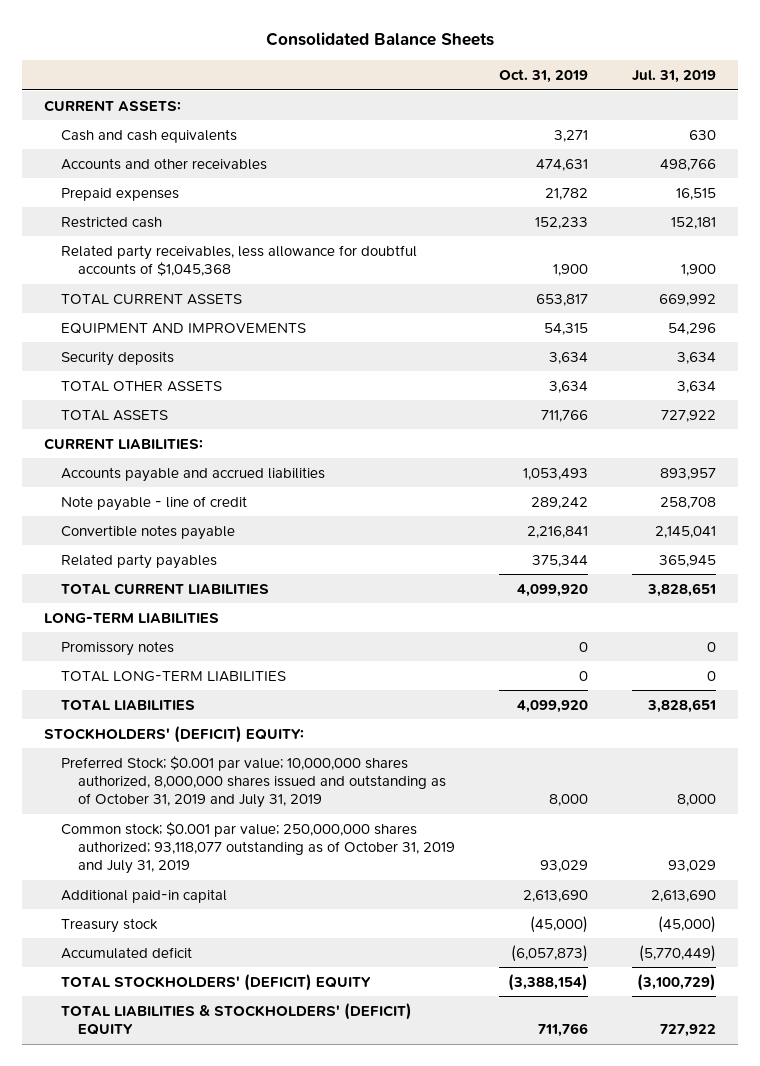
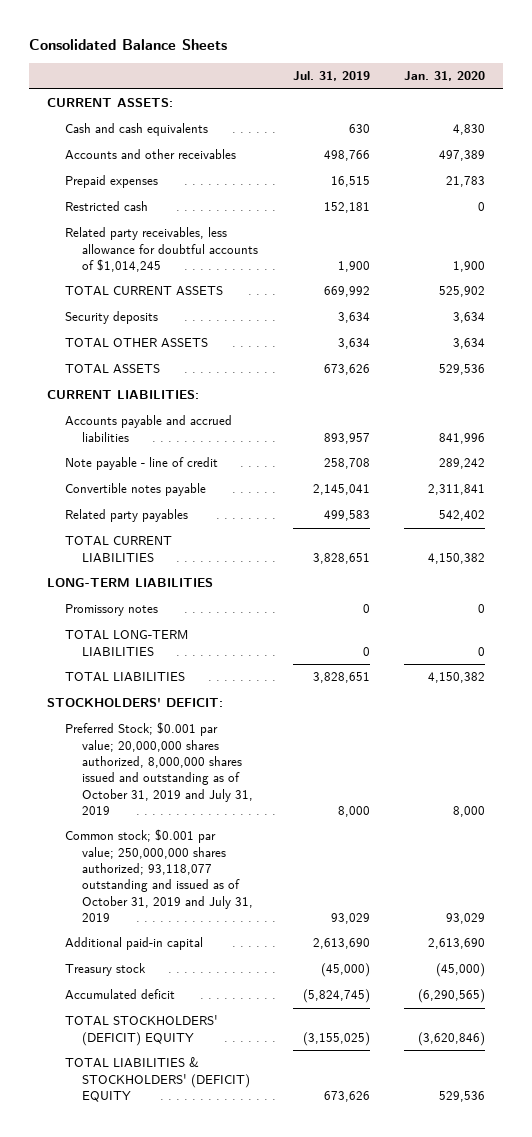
[499,69,589,84] Oct. 31, 2019 -> none
none -> [404,71,486,82] Jan. 31, 2020
[61,244,418,277] Related party receivables, less allowance for doubtful accounts of $1,045,368 -> [64,227,259,273] Related party receivables, less allowance for doubtful accounts of $1,014,245
[61,322,307,334] EQUIPMENT AND IMPROVEMENTS -> none
[660,409,716,422] 727,922 -> [323,364,370,376] 673,626
[658,554,716,567] 365,945 -> [323,510,370,522] 499,583
[44,725,305,743] STOCKHOLDERS' (DEFICIT) EQUITY: -> [46,698,223,708] STOCKHOLDERS' DEFICIT:
[61,755,447,809] Preferred Stock; $0.001 par value; 10,000,000 shares authorized, 8,000,000 shares issued and outstanding as of October 31, 2019 and July 31, 2019 -> [64,722,254,815] Preferred Stock; $0.001 par value; 20,000,000 shares authorized, 8,000,000 shares issued and outstanding as of October 31, 2019 and July 31, 2019
[61,821,456,875] Common stock; $0.001 par value; 250,000,000 shares authorized; 93,118,077 outstanding as of October 31, 2019 and July 31, 2019 -> [64,829,254,922] Common stock; $0.001 par value; 250,000,000 shares authorized; 93,118,077 outstanding and issued as of October 31, 2019 and July 31, 2019
[638,944,716,962] (5,770,449) -> [302,989,370,1004] (5,824,745)
[636,973,716,991] (3,100,729) -> [302,1031,370,1046] (3,155,025)
[659,1024,716,1038] 727,922 -> [323,1091,370,1103] 673,626

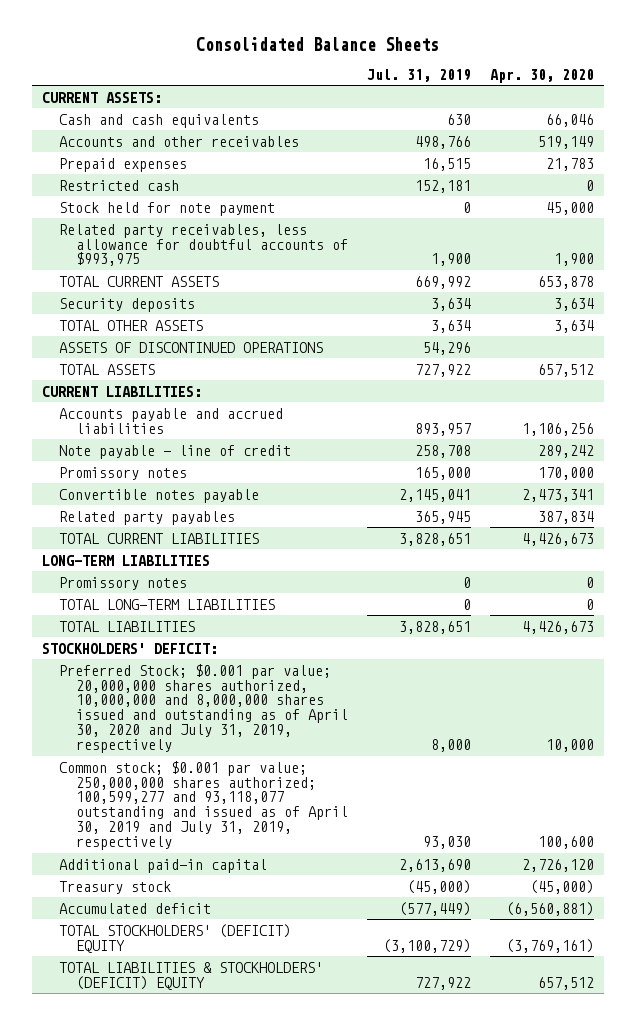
[404,71,486,82] Jan. 31, 2020 -> none
none -> [490,68,595,83] Apr. 30, 2020
none -> [58,201,275,216] Stock held for note payment
[64,227,259,273] Related party receivables, less allowance for doubtful accounts of $1,014,245 -> [58,223,348,267] Related party receivables, less allowance for doubtful accounts of $993,975
none -> [58,341,323,353] ASSETS OF DISCONTINUED OPERATIONS
[323,364,370,376] 673,626 -> [414,363,471,377] 727,922
none -> [58,466,187,480] Promissory notes
[323,510,370,522] 499,583 -> [414,510,471,524] 365,945
[64,722,254,815] Preferred Stock; $0.001 par value; 20,000,000 shares authorized, 8,000,000 shares issued and outstanding as of October 31, 2019 and July 31, 2019 -> [58,663,348,754] Preferred Stock; $0.001 par value; 20,000,000 shares authorized, 10,000,000 and 8,000,000 shares issued and outstanding as of April 30, 2020 and July 31, 2019, respectively
[64,829,254,922] Common stock; $0.001 par value; 250,000,000 shares authorized; 93,118,077 outstanding and issued as of October 31, 2019 and July 31, 2019 -> [58,760,348,851] Common stock; $0.001 par value; 250,000,000 shares authorized; 100,599,277 and 93,118,077 outstanding and issued as of April 30, 2019 and July 31, 2019, respectively
[330,912,370,924] 93,029 -> [422,836,471,850] 93,030
[302,989,370,1004] (5,824,745) -> [398,901,471,916] (577,449)
[302,1031,370,1046] (3,155,025) -> [382,938,471,953] (3,100,729)
[323,1091,370,1103] 673,626 -> [414,976,471,990] 727,922

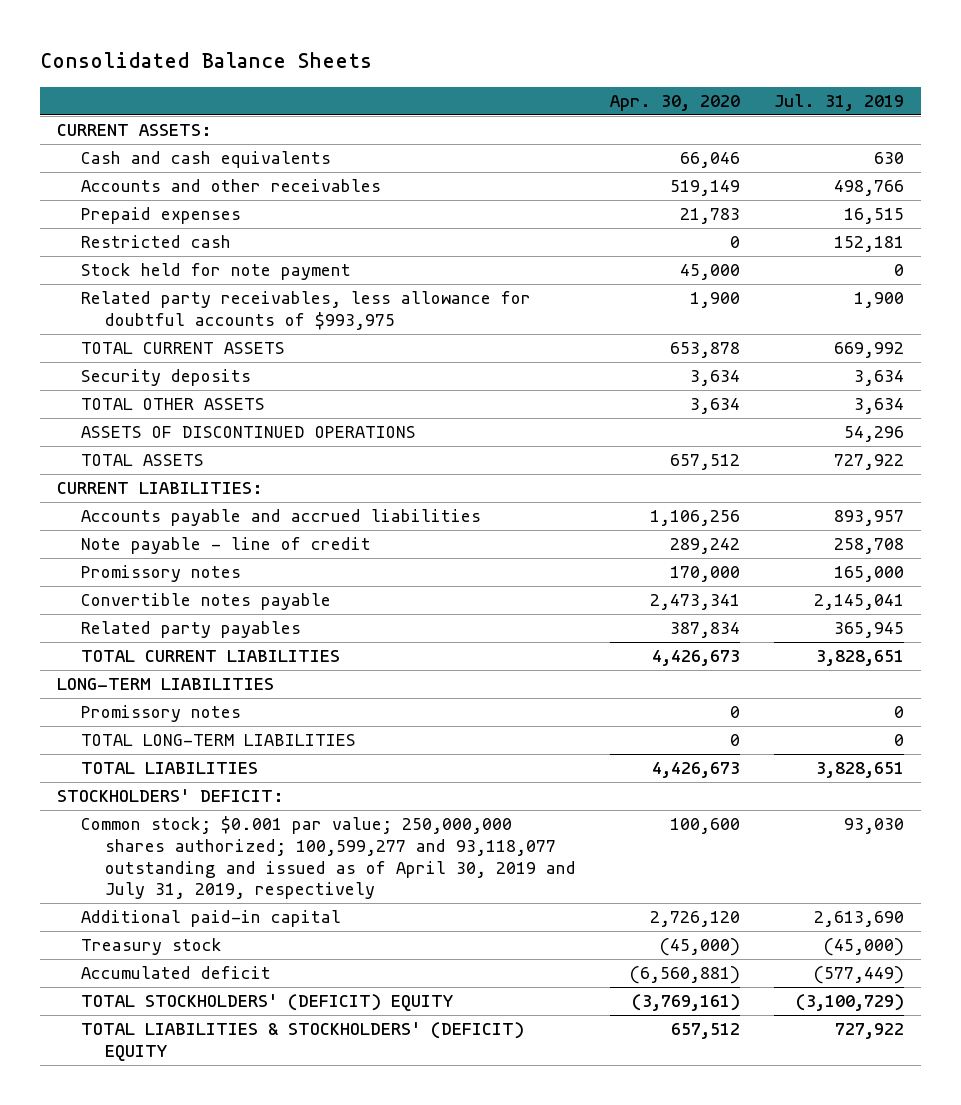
[58,663,348,754] Preferred Stock; $0.001 par value; 20,000,000 shares authorized, 10,000,000 and 8,000,000 shares issued and outstanding as of April 30, 2020 and July 31, 2019, respectively -> none

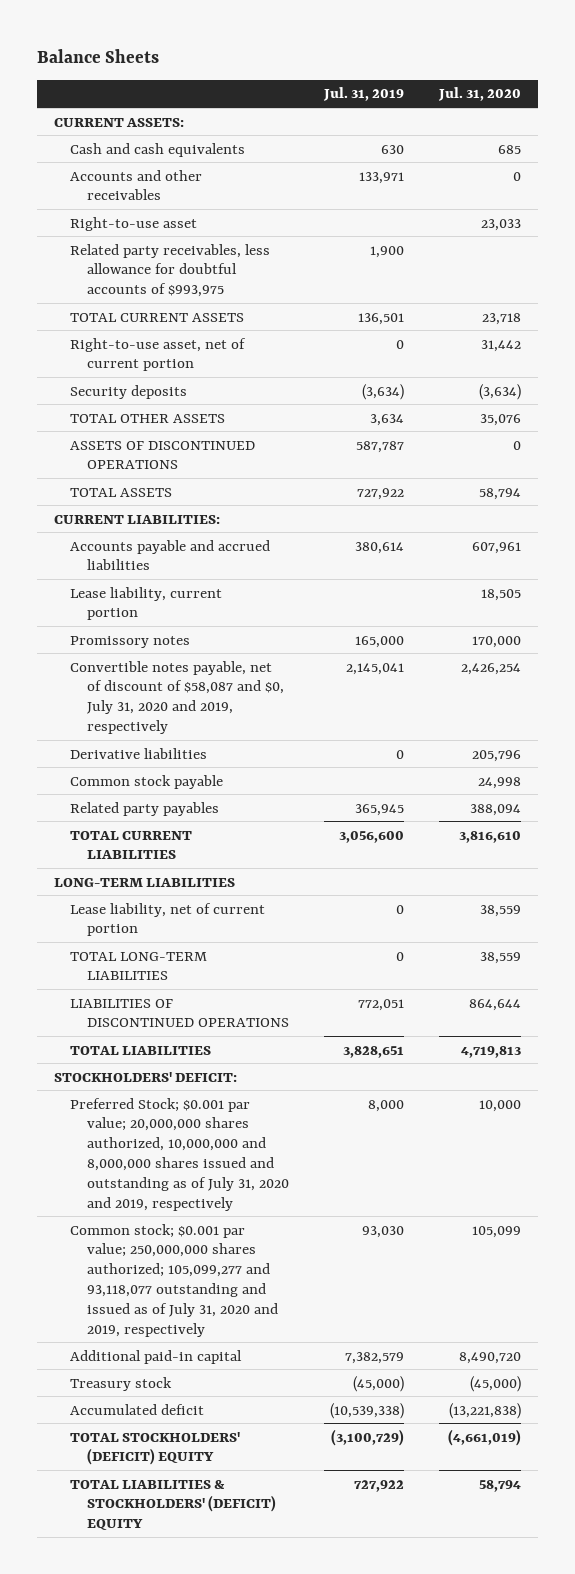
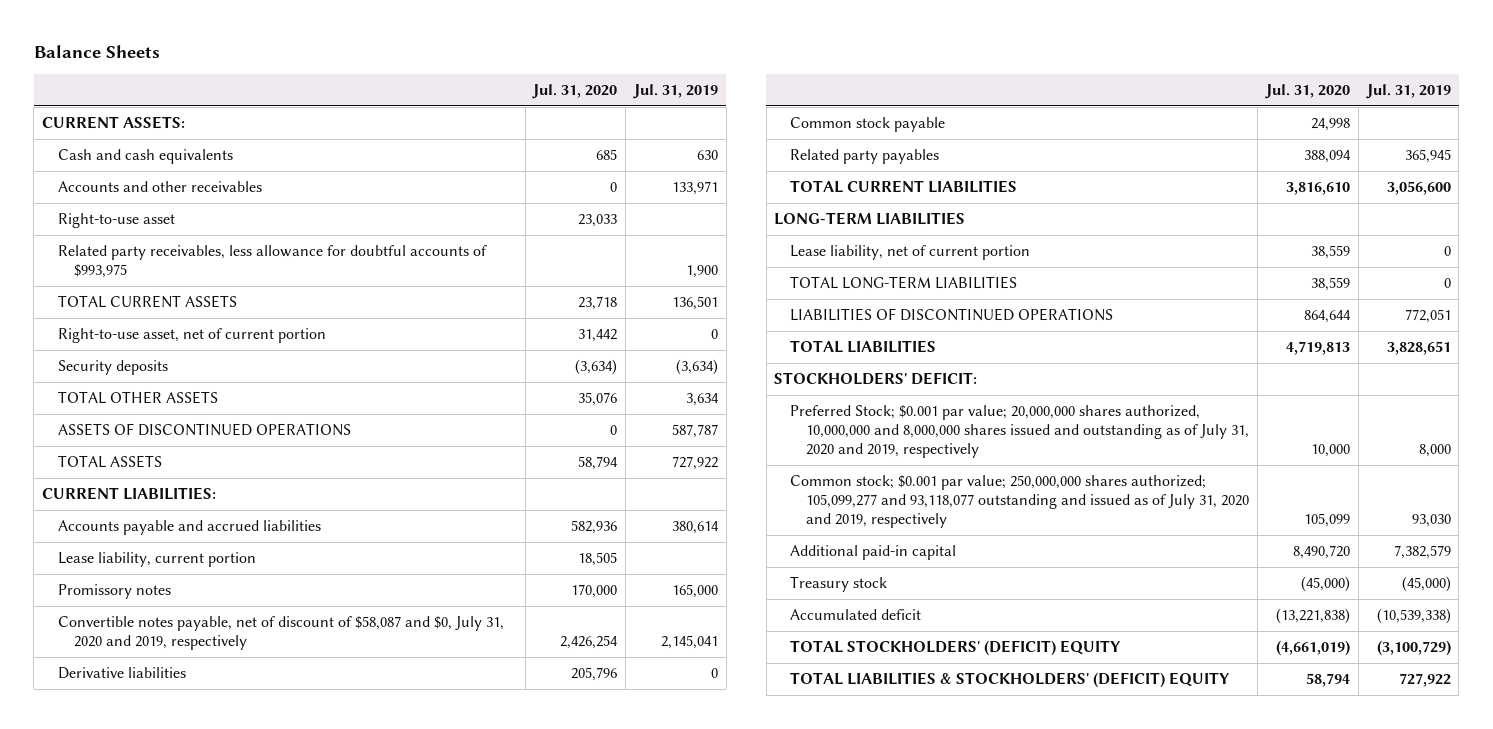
[471,541,521,554] 607,961 -> [571,519,618,534] 582,936

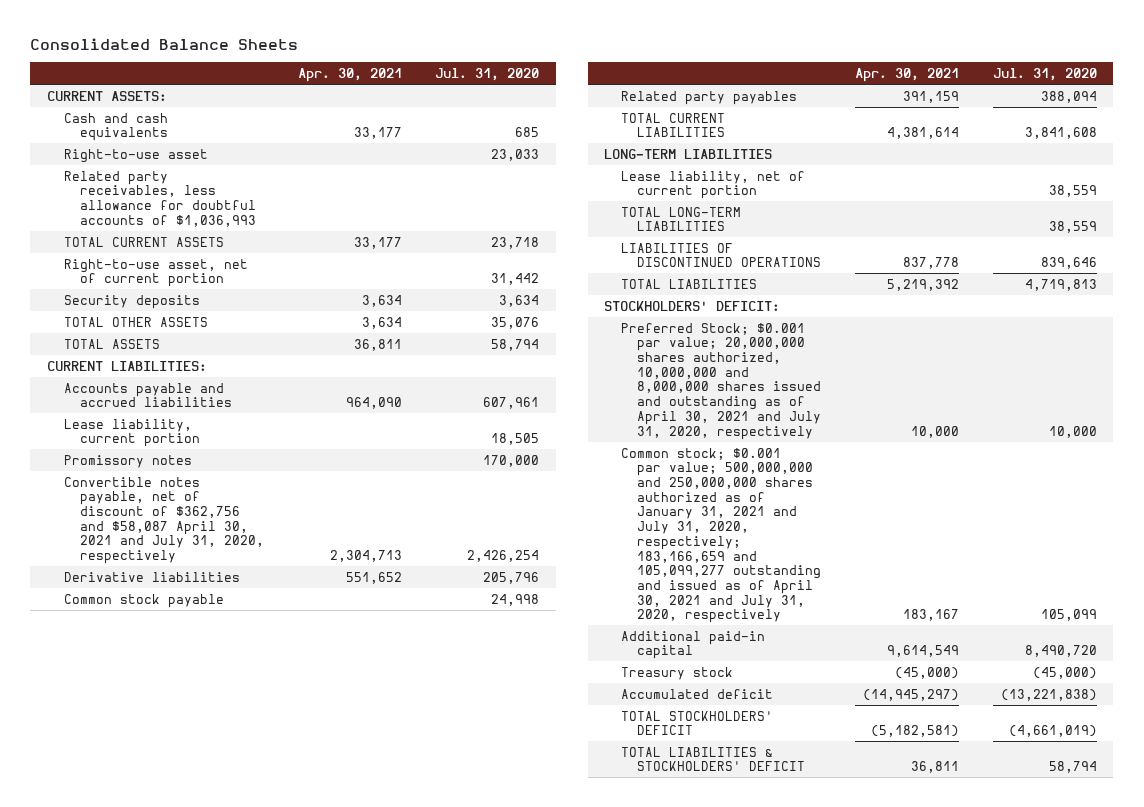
[33,45,160,59] Balance Sheets -> [30,37,299,50] Consolidated Balance Sheets
[633,84,719,100] Jul. 31, 2019 -> none
none -> [297,68,402,83] Apr. 30, 2021
[57,180,262,192] Accounts and other receivables -> none
[57,244,487,279] Related party receivables, less allowance for doubtful accounts of $993,975 -> [63,170,257,227] Related party receivables, less allowance for doubtful accounts of $1,036,993
[575,358,618,375] (3,634) -> [499,294,540,307] 3,634
[57,422,351,436] ASSETS OF DISCONTINUED OPERATIONS -> none
[571,519,618,534] 582,936 -> [483,397,540,410] 607,961
[57,615,504,651] Convertible notes payable, net of discount of $58,087 and $0, July 31, 2020 and 2019, respectively -> [63,476,265,565] Convertible notes payable, net of discount of $362,756 and $58,087 April 30, 2021 and July 31, 2020, respectively
[1285,181,1350,195] 3,816,610 -> [1024,127,1097,140] 3,841,608
[1303,309,1351,323] 864,644 -> [1040,257,1097,270] 839,646
[790,404,1250,459] Preferred Stock; $0.001 par value; 20,000,000 shares authorized, 10,000,000 and 8,000,000 shares issued and outstanding as of July 31, 2020 and 2019, respectively -> [620,322,822,440] Preferred Stock; $0.001 par value; 20,000,000 shares authorized, 10,000,000 and 8,000,000 shares issued and outstanding as of April 30, 2021 and July 31, 2020, respectively
[790,474,1250,529] Common stock; $0.001 par value; 250,000,000 shares authorized; 105,099,277 and 93,118,077 outstanding and issued as of July 31, 2020 and 2019, respectively -> [620,447,822,624] Common stock; $0.001 par value; 500,000,000 and 250,000,000 shares authorized as of January 31, 2021 and July 31, 2020, respectively; 183,166,659 and 105,099,277 outstanding and issued as of April 30, 2021 and July 31, 2020, respectively
[790,639,1122,656] TOTAL STOCKHOLDERS' (DEFICIT) EQUITY -> [620,710,773,736] TOTAL STOCKHOLDERS' DEFICIT
[790,671,1231,688] TOTAL LIABILITIES & STOCKHOLDERS' (DEFICIT) EQUITY -> [620,746,806,772] TOTAL LIABILITIES & STOCKHOLDERS' DEFICIT

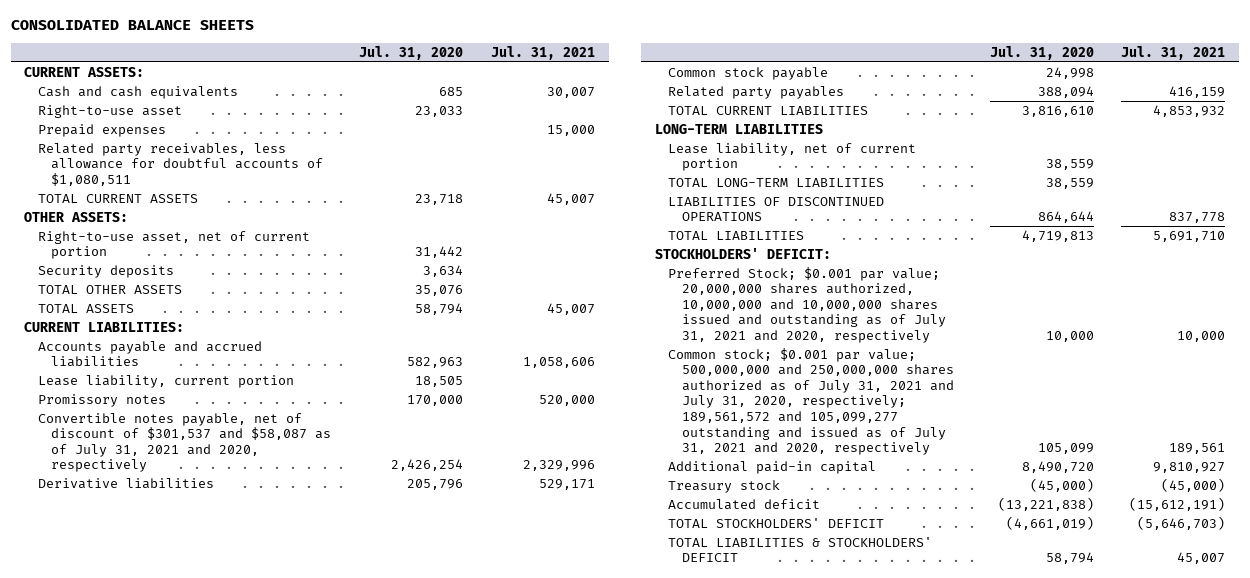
[30,37,299,50] Consolidated Balance Sheets -> [10,20,254,31] CONSOLIDATED BALANCE SHEETS
[297,68,402,83] Apr. 30, 2021 -> none
none -> [490,46,595,61] Jul. 31, 2021
none -> [37,123,166,137] Prepaid expenses
[63,170,257,227] Related party receivables, less allowance for doubtful accounts of $1,036,993 -> [37,142,324,186] Related party receivables, less allowance for doubtful accounts of $1,080,511
none -> [24,211,129,222] OTHER ASSETS:
[483,397,540,410] 607,961 -> [407,357,464,369] 582,963
[63,476,265,565] Convertible notes payable, net of discount of $362,756 and $58,087 April 30, 2021 and July 31, 2020, respectively -> [37,412,332,473] Convertible notes payable, net of discount of $301,537 and $58,087 as of July 31, 2021 and 2020, respectively
[1024,127,1097,140] 3,841,608 -> [1021,105,1094,117] 3,816,610
[1040,257,1097,270] 839,646 -> [1037,211,1094,224] 864,644
[620,322,822,440] Preferred Stock; $0.001 par value; 20,000,000 shares authorized, 10,000,000 and 8,000,000 shares issued and outstanding as of April 30, 2021 and July 31, 2020, respectively -> [668,266,946,344] Preferred Stock; $0.001 par value; 20,000,000 shares authorized, 10,000,000 and 10,000,000 shares issued and outstanding as of July 31, 2021 and 2020, respectively
[620,447,822,624] Common stock; $0.001 par value; 500,000,000 and 250,000,000 shares authorized as of January 31, 2021 and July 31, 2020, respectively; 183,166,659 and 105,099,277 outstanding and issued as of April 30, 2021 and July 31, 2020, respectively -> [668,347,954,456] Common stock; $0.001 par value; 500,000,000 and 250,000,000 shares authorized as of July 31, 2021 and July 31, 2020, respectively; 189,561,572 and 105,099,277 outstanding and issued as of July 31, 2021 and 2020, respectively

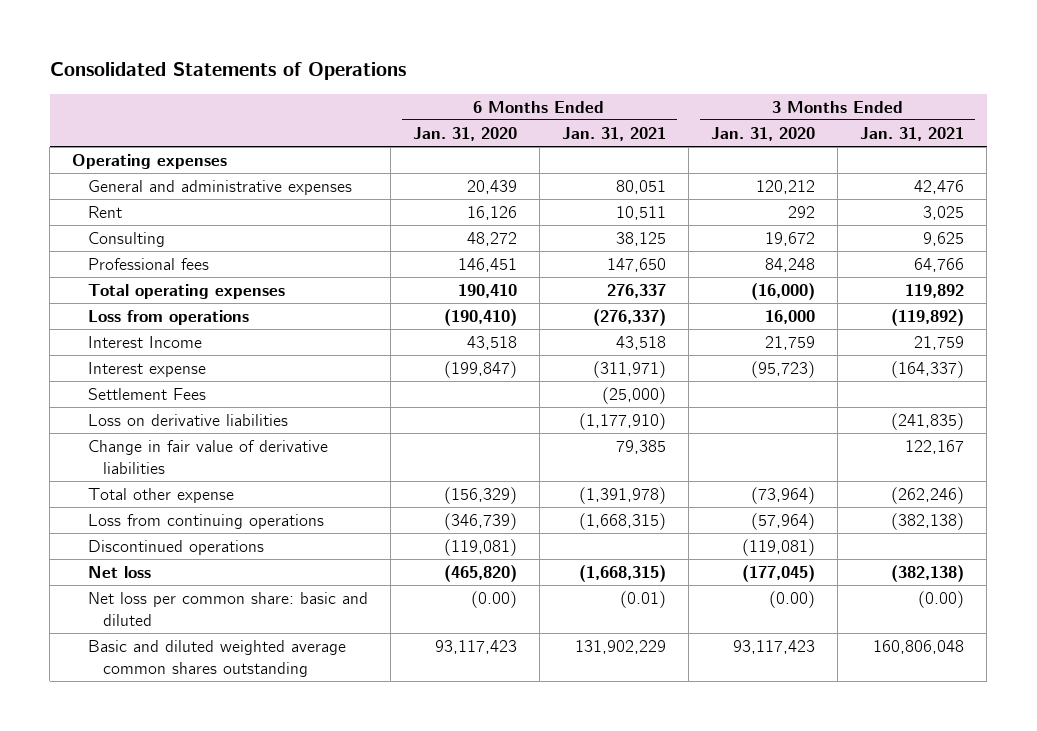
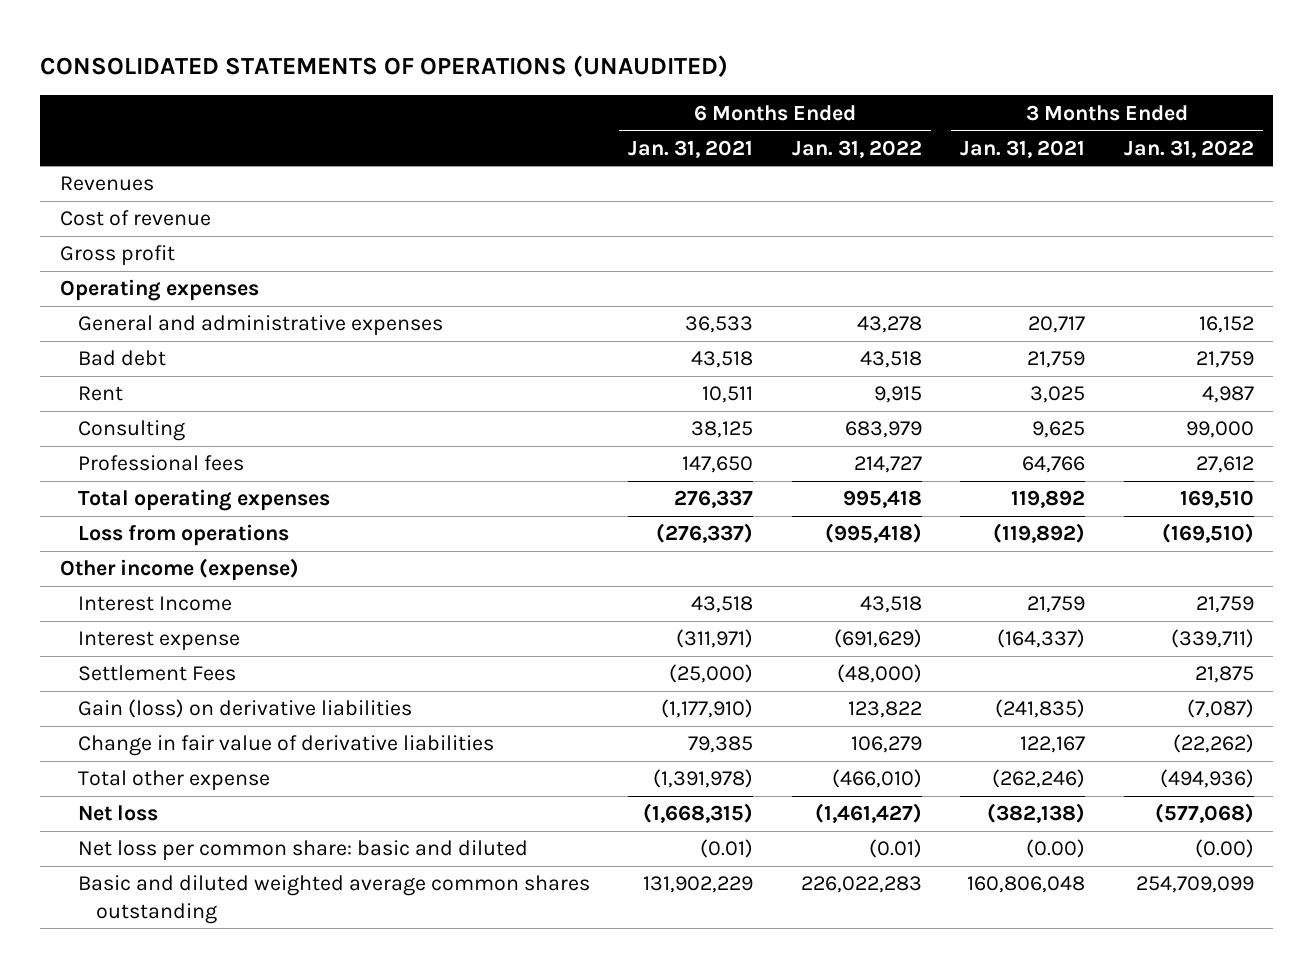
[49,62,406,81] Consolidated Statements of Operations -> [40,54,729,77] CONSOLIDATED STATEMENTS OF OPERATIONS (UNAUDITED)
[412,127,517,142] Jan. 31, 2020 -> none
[711,127,816,142] Jan. 31, 2020 -> none
none -> [791,139,922,158] Jan. 31, 2022
none -> [1123,139,1254,158] Jan. 31, 2022
none -> [59,176,154,192] Revenues
none -> [59,210,211,227] Cost of revenue
none -> [59,245,175,267] Gross profit
[615,180,666,195] 80,051 -> [685,316,754,334] 36,533
[914,180,965,195] 42,476 -> [1028,316,1086,334] 20,717
none -> [77,350,166,367] Bad debt
none -> [59,558,299,582] Other income (expense)
[87,414,288,427] Loss on derivative liabilities -> [77,699,412,719] Gain (loss) on derivative liabilities
[87,514,324,530] Loss from continuing operations -> none
[87,540,264,556] Discontinued operations -> none

